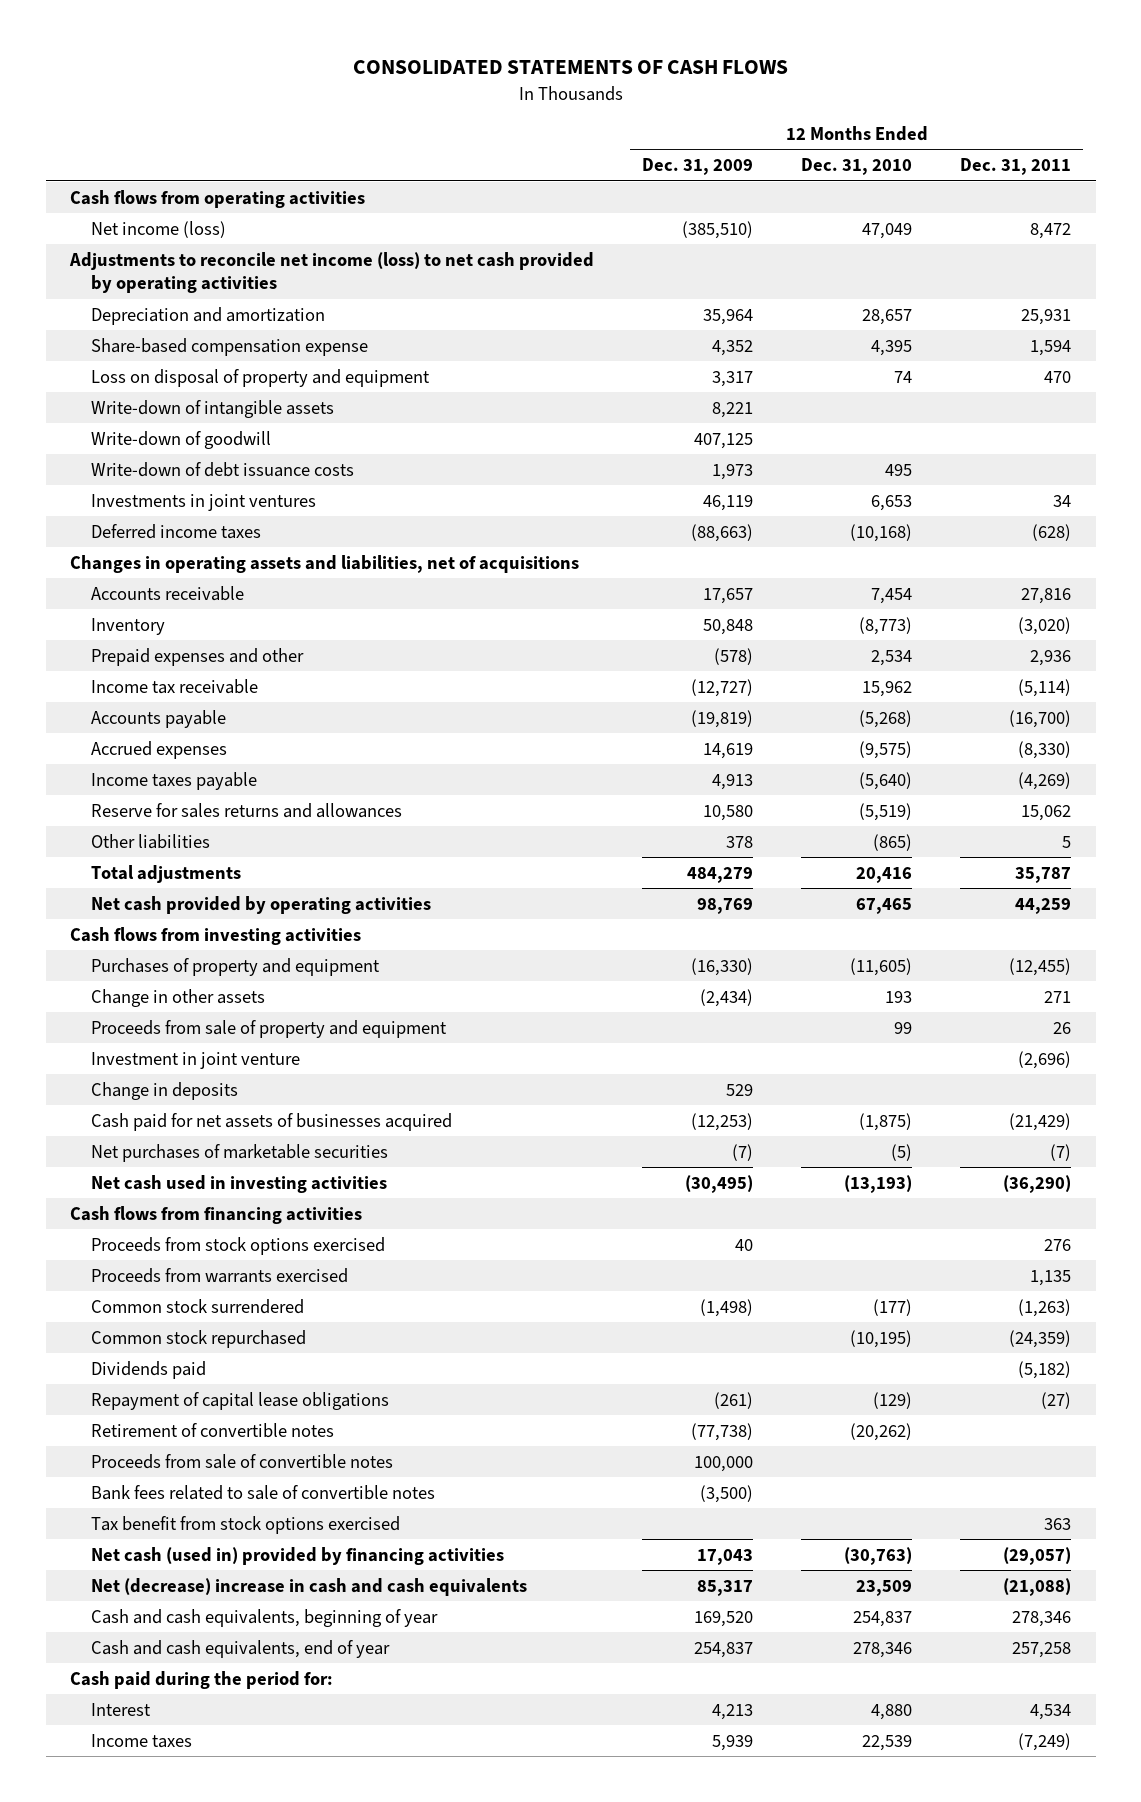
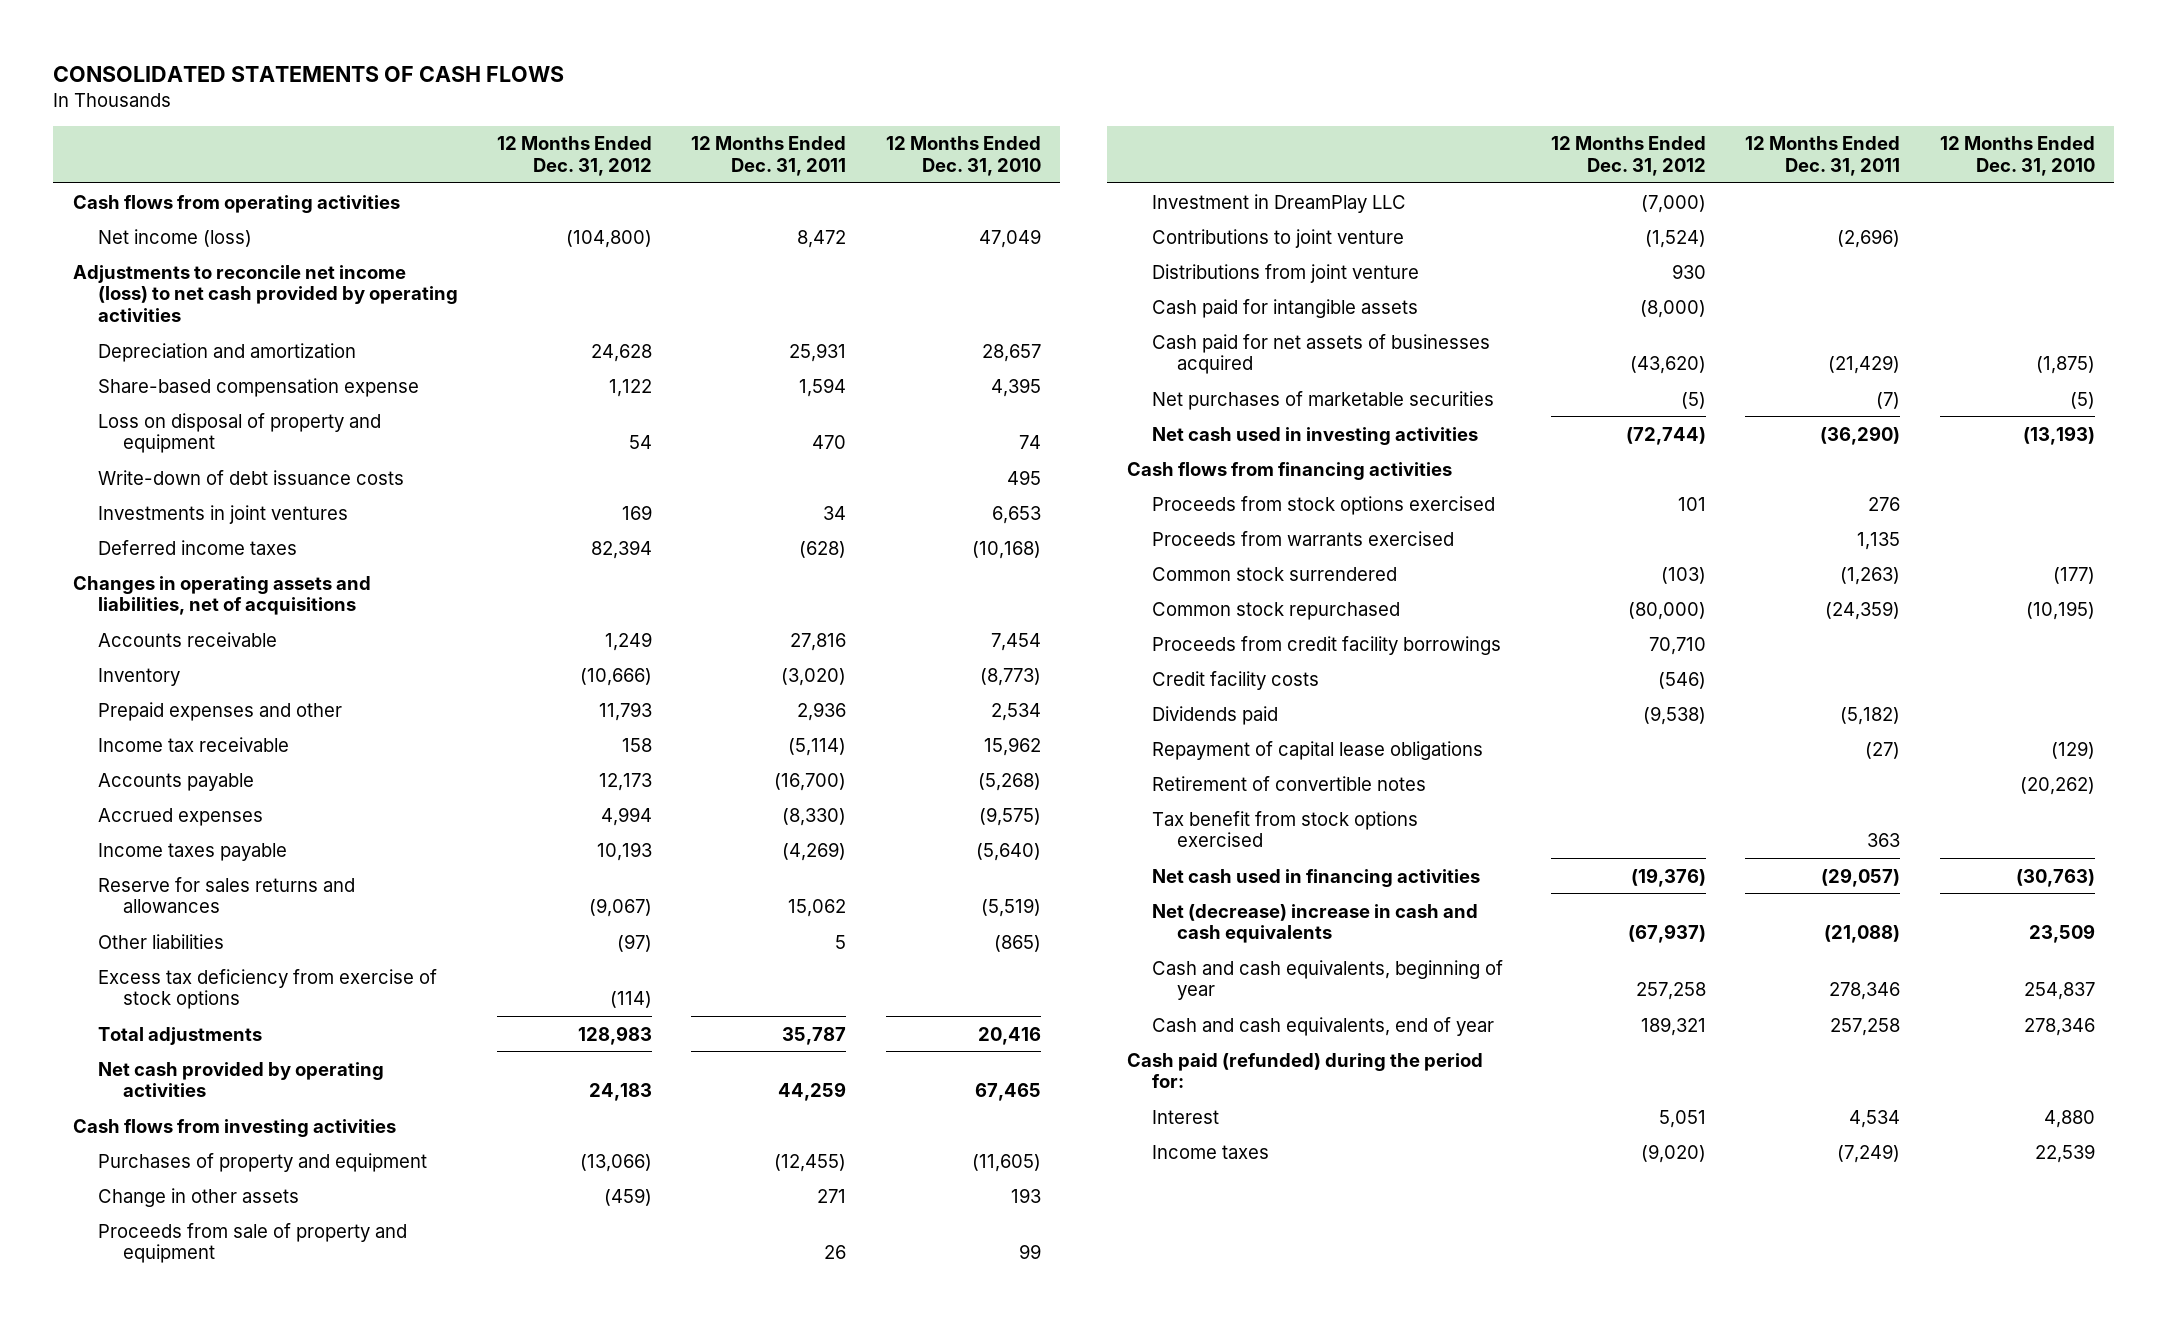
[641,158,753,176] Dec. 31, 2009 -> none
none -> [497,136,653,176] 12 Months Ended Dec. 31, 2012
[91,399,335,418] Write-down of intangible assets -> none
[91,430,272,449] Write-down of goodwill -> none
none -> [97,968,437,1010] Excess tax deficiency from exercise of stock options
[91,1081,239,1100] Change in deposits -> none
none -> [1151,193,1406,213] Investment in DreamPlay LLC
[91,1051,301,1069] Investment in joint venture -> [1151,228,1404,248] Contributions to joint venture
none -> [1151,263,1419,283] Distributions from joint venture
none -> [1151,298,1418,318] Cash paid for intangible assets
none -> [1151,635,1501,655] Proceeds from credit facility borrowings
none -> [1151,670,1319,690] Credit facility costs
[91,1453,394,1469] Proceeds from sale of convertible notes -> none
[91,1484,436,1500] Bank fees related to sale of convertible notes -> none
[91,1546,505,1565] Net cash (used in) provided by financing activities -> [1151,868,1480,887] Net cash used in financing activities
[69,1670,333,1689] Cash paid during the period for: -> [1126,1052,1483,1089] Cash paid (refunded) during the period for:

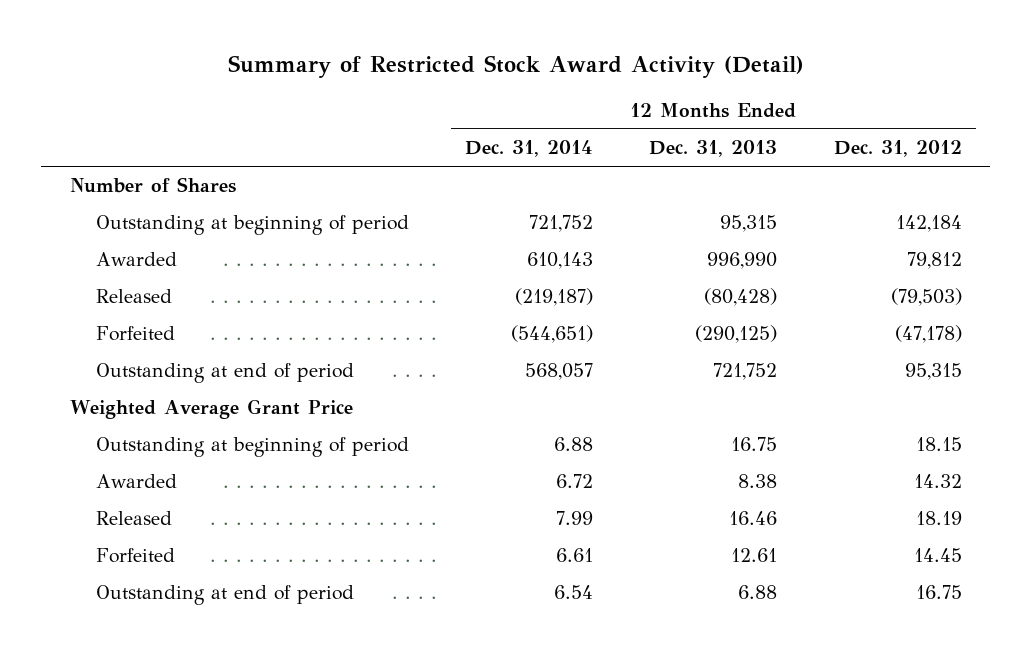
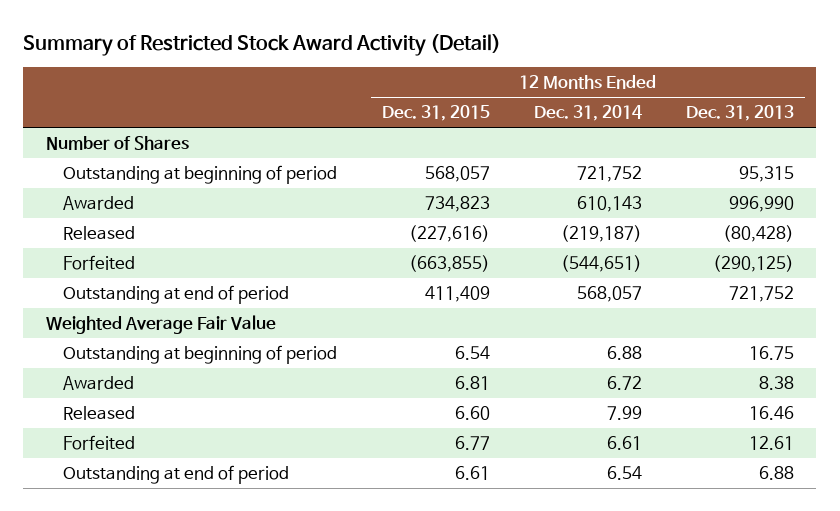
[833,140,962,158] Dec. 31, 2012 -> none
none -> [381,105,490,122] Dec. 31, 2015
[69,399,353,420] Weighted Average Grant Price -> [45,315,276,335] Weighted Average Fair Value

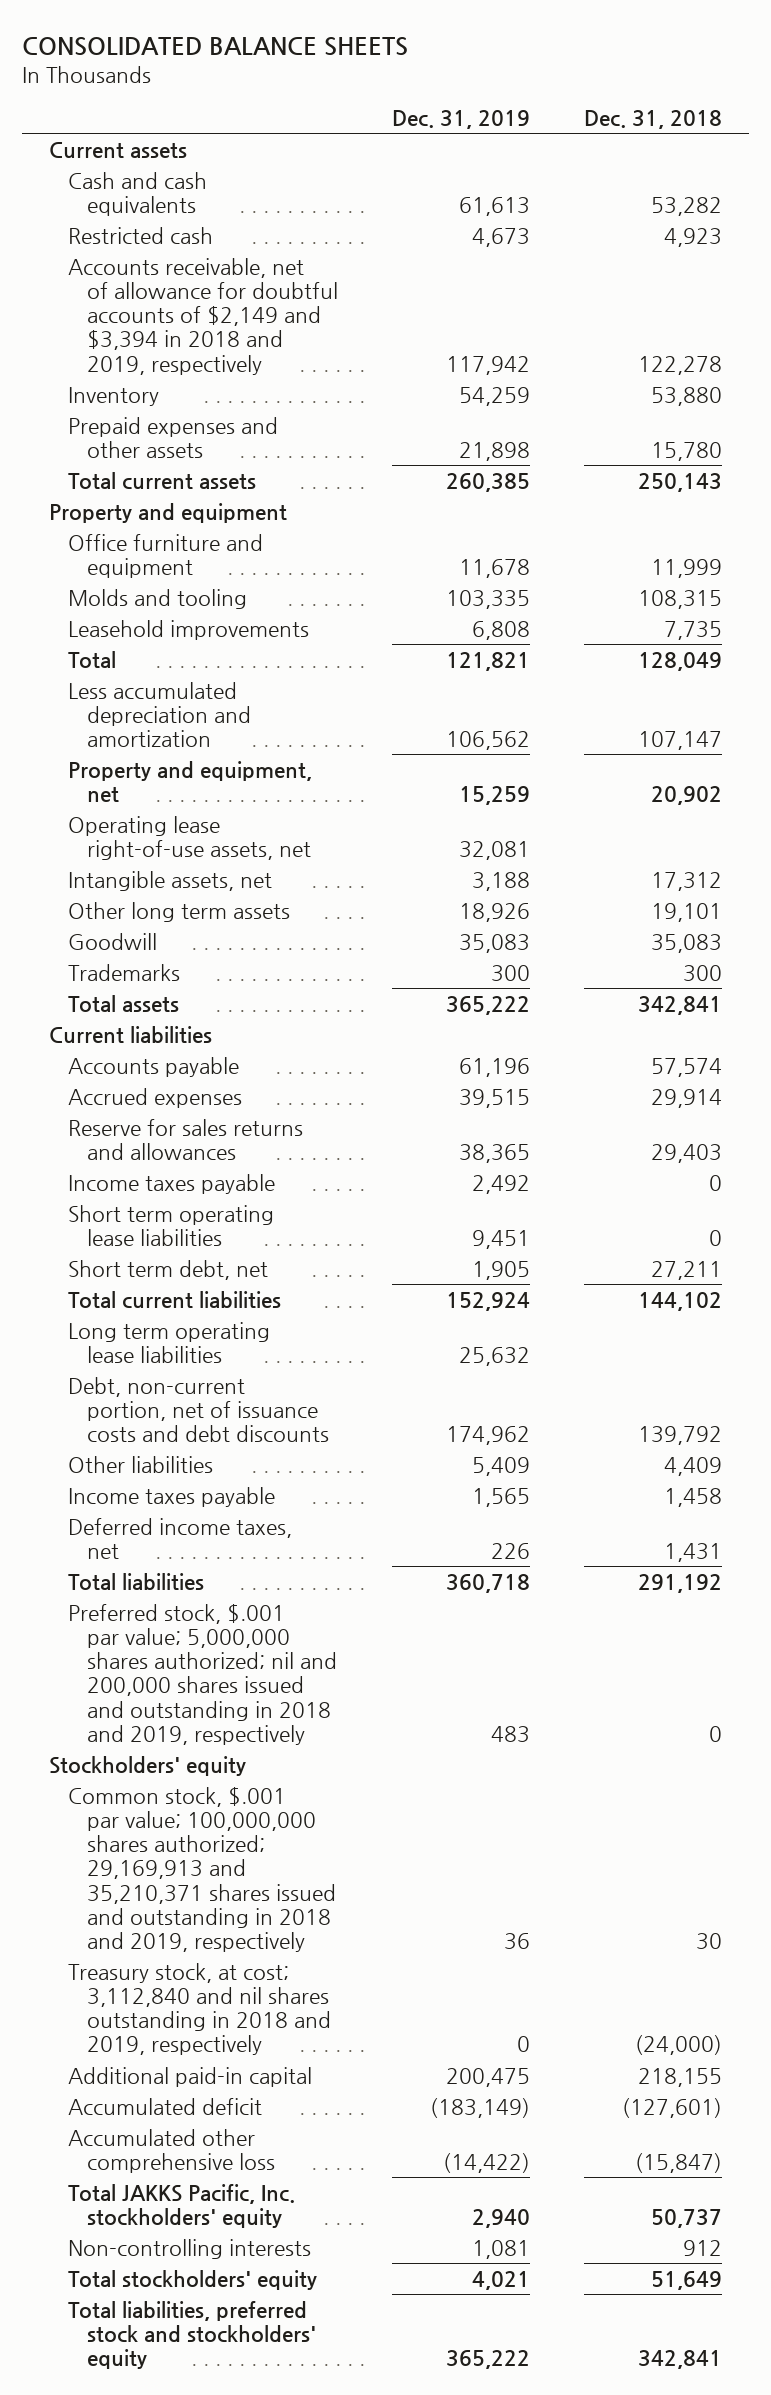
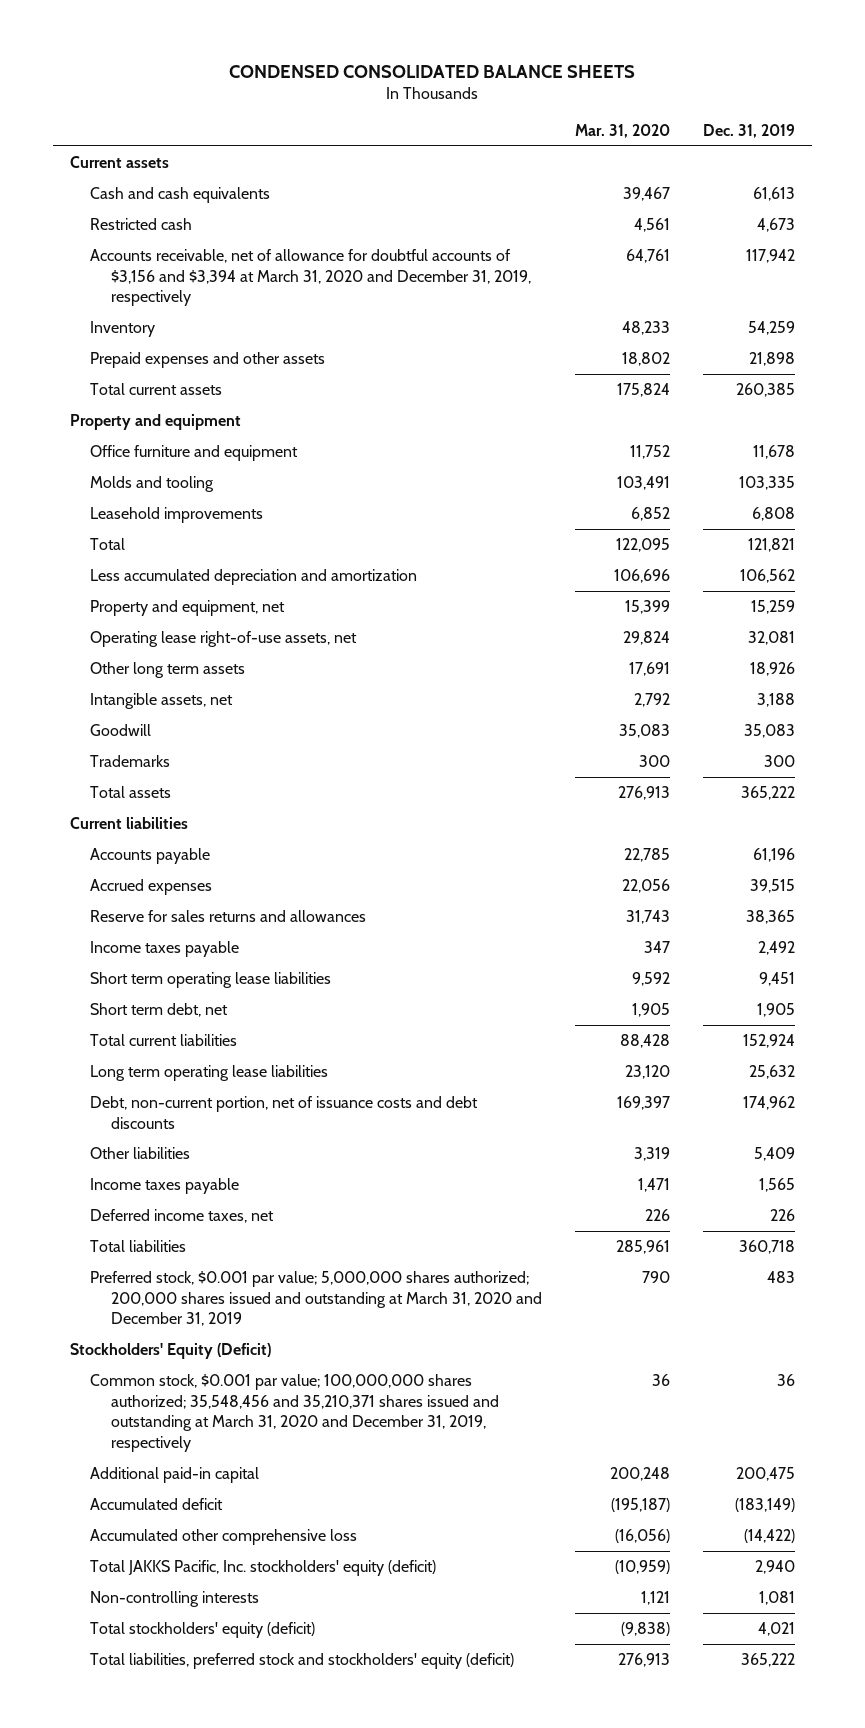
[22,37,409,57] CONSOLIDATED BALANCE SHEETS -> [229,64,636,78] CONDENSED CONSOLIDATED BALANCE SHEETS
[584,110,723,130] Dec. 31, 2018 -> none
none -> [574,123,670,138] Mar. 31, 2020
[68,257,339,375] Accounts receivable, net of allowance for doubtful accounts of $2,149 and $3,394 in 2018 and 2019, respectively -> [90,248,531,307] Accounts receivable, net of allowance for doubtful accounts of $3,156 and $3,394 at March 31, 2020 and December 31, 2019, respectively
[68,870,273,891] Intangible assets, net -> [90,692,234,709] Intangible assets, net
[68,1962,332,2056] Treasury stock, at cost; 3,112,840 and nil shares outstanding in 2018 and 2019, respectively -> none
[68,1603,338,1745] Preferred stock, $.001 par value; 5,000,000 shares authorized; nil and 200,000 shares issued and outstanding in 2018 and 2019, respectively -> [90,1270,542,1327] Preferred stock, $0.001 par value; 5,000,000 shares authorized; 200,000 shares issued and outstanding at March 31, 2020 and December 31, 2019
[49,1755,247,1776] Stockholders' equity -> [69,1342,271,1359] Stockholders' Equity (Deficit)
[68,1786,337,1953] Common stock, $.001 par value; 100,000,000 shares authorized; 29,169,913 and 35,210,371 shares issued and outstanding in 2018 and 2019, respectively -> [90,1373,499,1452] Common stock, $0.001 par value; 100,000,000 shares authorized; 35,548,456 and 35,210,371 shares issued and outstanding at March 31, 2020 and December 31, 2019, respectively
[68,2183,296,2228] Total JAKKS Pacific, Inc. stockholders' equity -> [90,1559,437,1576] Total JAKKS Pacific, Inc. stockholders' equity (deficit)
[68,2269,318,2290] Total stockholders' equity -> [90,1621,316,1638] Total stockholders' equity (deficit)
[68,2300,317,2370] Total liabilities, preferred stock and stockholders' equity -> [90,1652,515,1669] Total liabilities, preferred stock and stockholders' equity (deficit)

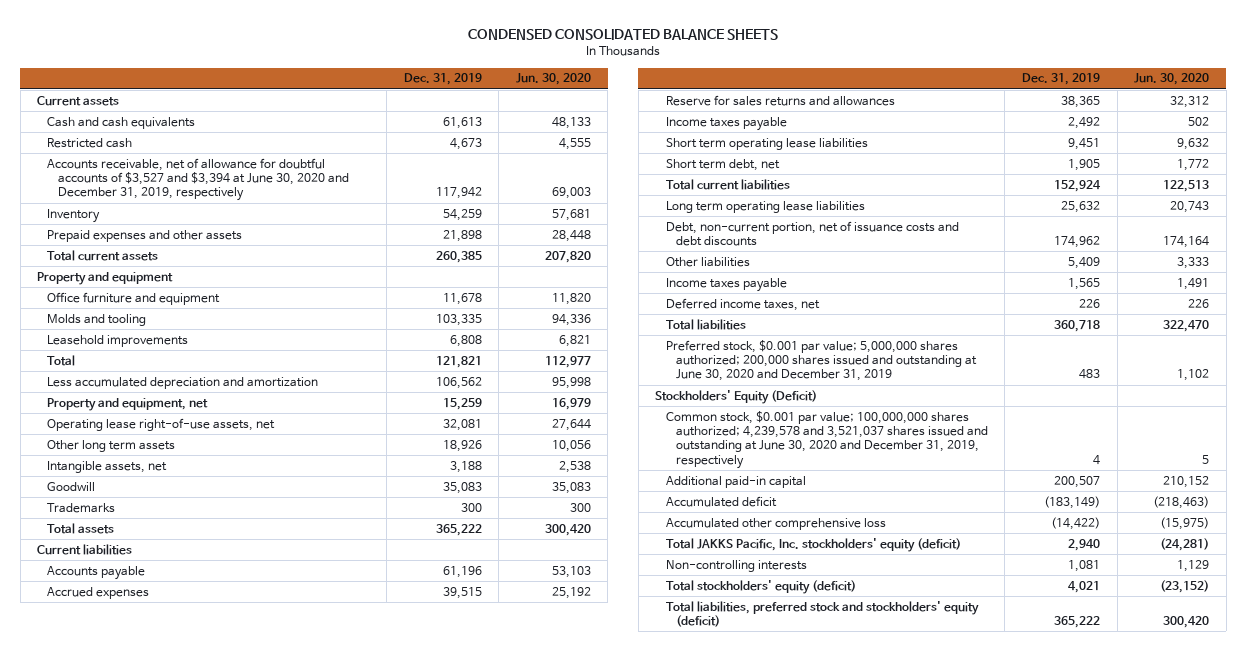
[574,123,670,138] Mar. 31, 2020 -> none
none -> [515,73,591,86] Jun. 30, 2020
[90,248,531,307] Accounts receivable, net of allowance for doubtful accounts of $3,156 and $3,394 at March 31, 2020 and December 31, 2019, respectively -> [47,157,349,202] Accounts receivable, net of allowance for doubtful accounts of $3,527 and $3,394 at June 30, 2020 and December 31, 2019, respectively
[90,1270,542,1327] Preferred stock, $0.001 par value; 5,000,000 shares authorized; 200,000 shares issued and outstanding at March 31, 2020 and December 31, 2019 -> [665,339,977,382] Preferred stock, $0.001 par value; 5,000,000 shares authorized; 200,000 shares issued and outstanding at June 30, 2020 and December 31, 2019
[90,1373,499,1452] Common stock, $0.001 par value; 100,000,000 shares authorized; 35,548,456 and 35,210,371 shares issued and outstanding at March 31, 2020 and December 31, 2019, respectively -> [665,410,988,469] Common stock, $0.001 par value; 100,000,000 shares authorized; 4,239,578 and 3,521,037 shares issued and outstanding at June 30, 2020 and December 31, 2019, respectively
[777,1373,796,1386] 36 -> [1092,454,1100,465] 4
[736,1466,796,1481] 200,475 -> [1053,475,1100,488] 200,507

